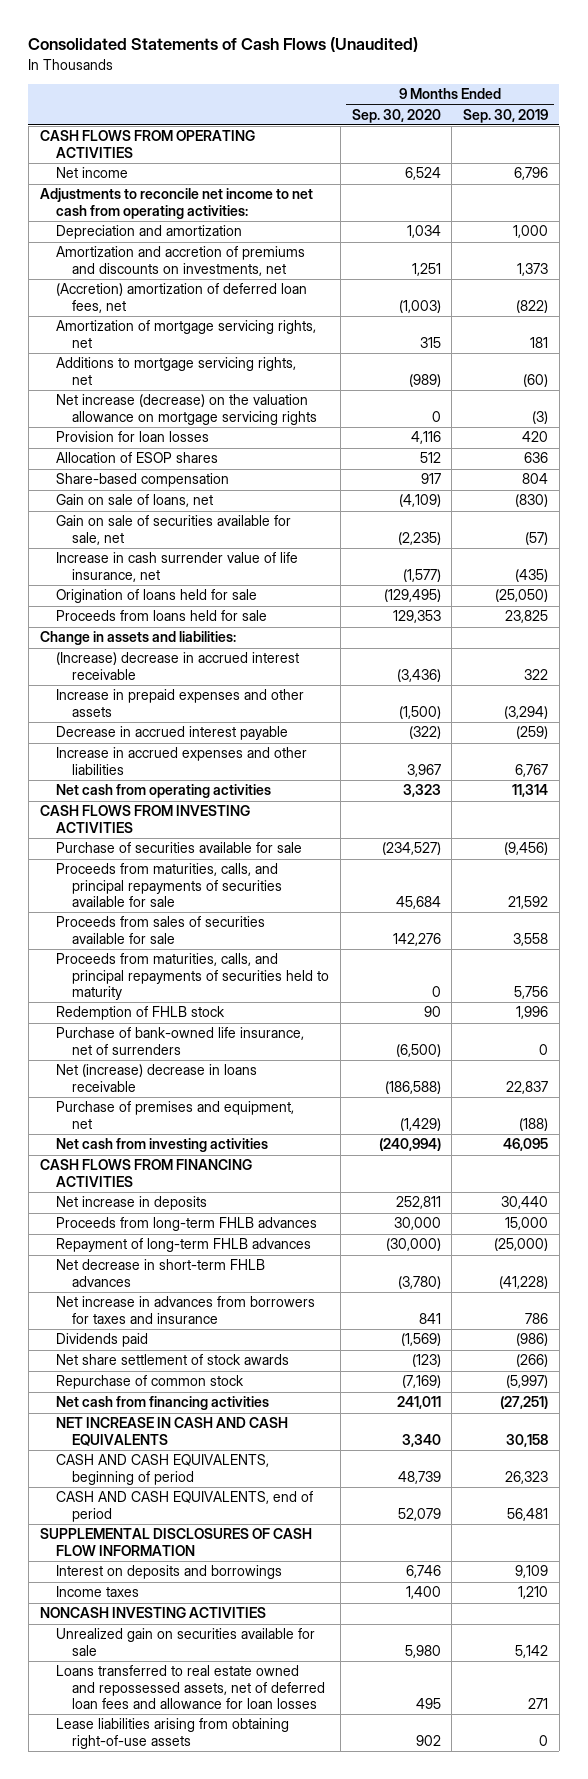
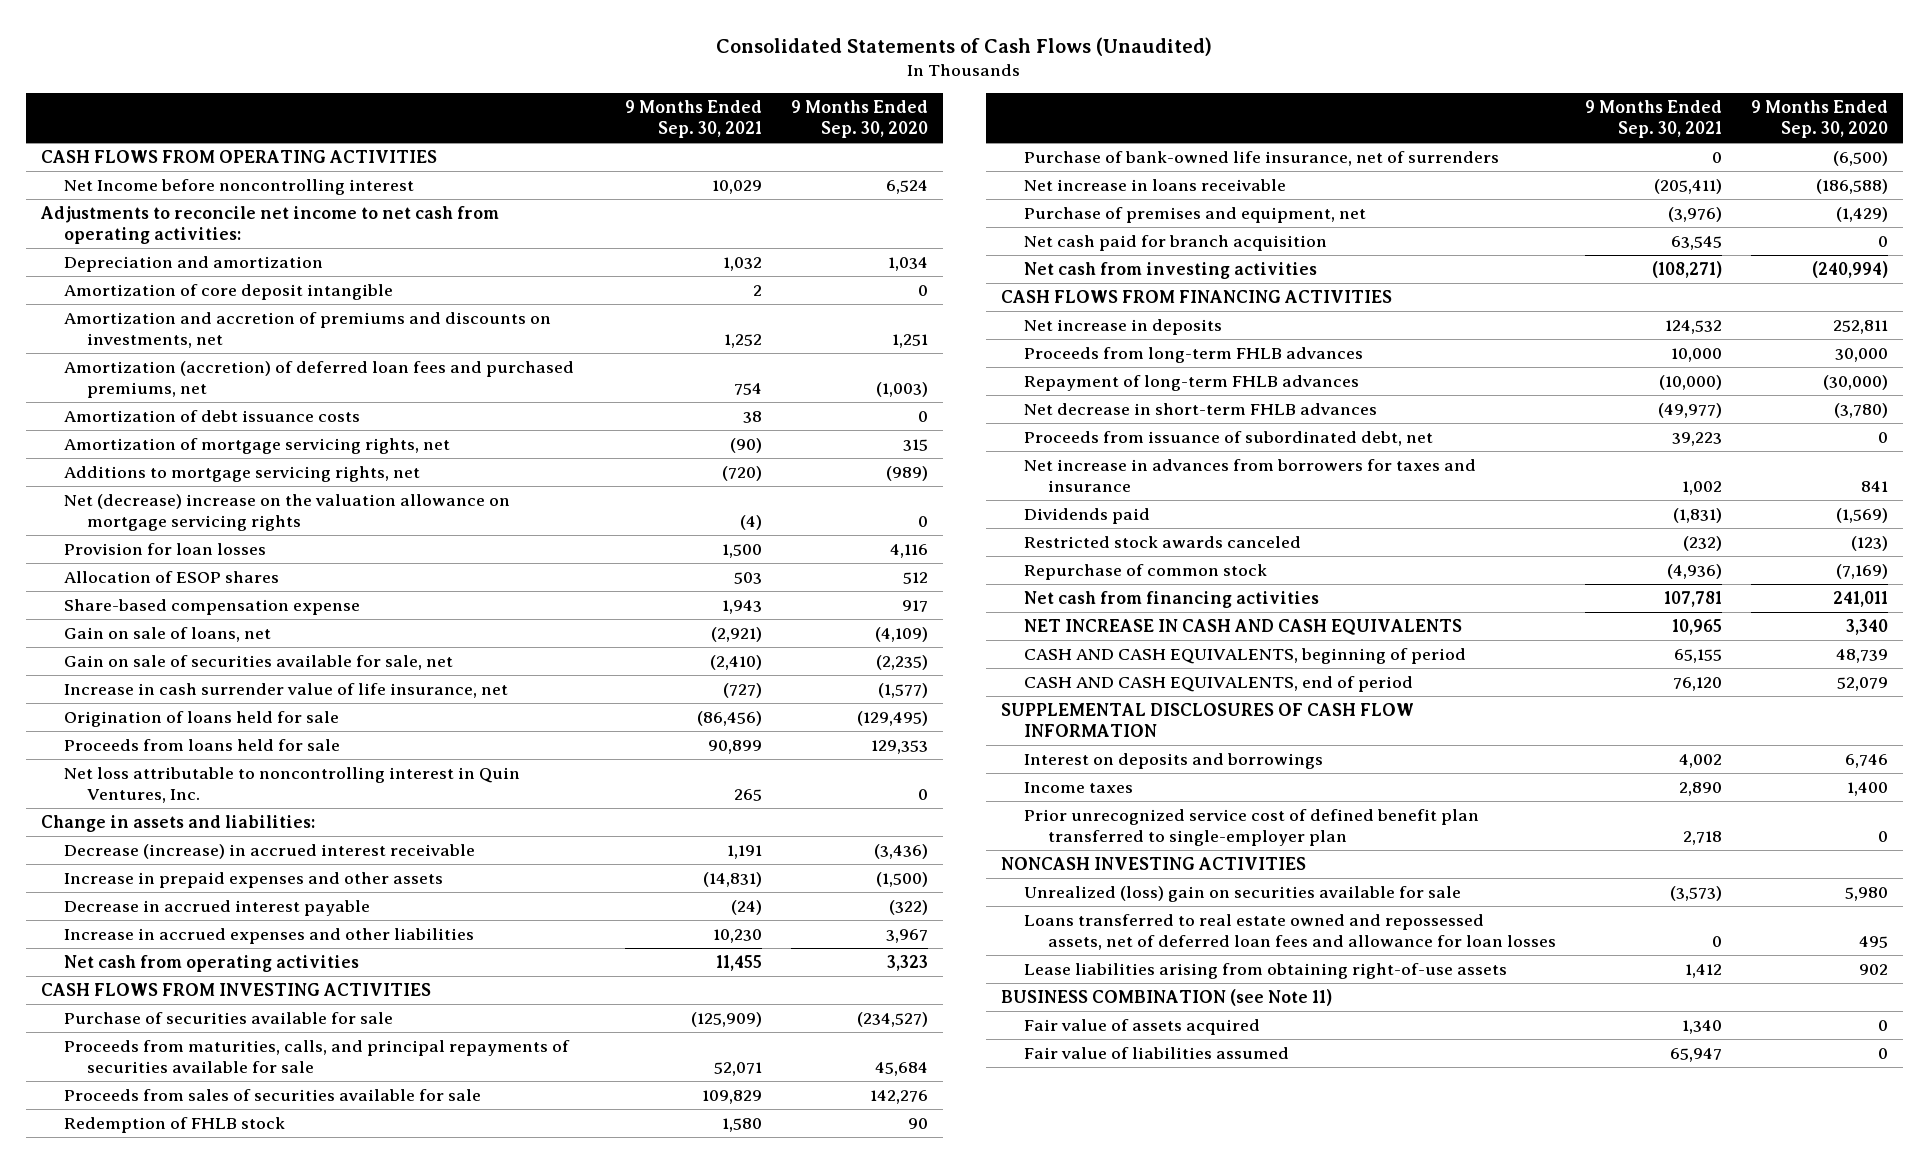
[463,108,549,123] Sep. 30, 2019 -> none
none -> [624,100,762,139] 9 Months Ended Sep. 30, 2021
[55,167,128,179] Net income -> [63,179,414,196] Net Income before noncontrolling interest
none -> [63,284,393,301] Amortization of core deposit intangible
[55,283,307,313] (Accretion) amortization of deferred loan fees, net -> [63,361,574,398] Amortization (accretion) of deferred loan fees and purchased premiums, net
none -> [63,410,360,423] Amortization of debt issuance costs
[55,394,317,425] Net increase (decrease) on the valuation allowance on mortgage servicing rights -> [63,494,510,531] Net (decrease) increase on the valuation allowance on mortgage servicing rights
[55,473,229,488] Share-based compensation -> [63,599,360,616] Share-based compensation expense
none -> [63,767,520,803] Net loss attributable to noncontrolling interest in Quin Ventures, Inc.
[55,652,299,680] (Increase) decrease in accrued interest receivable -> [63,844,475,860] Decrease (increase) in accrued interest receivable
[55,953,329,1001] Proceeds from maturities, calls, and principal repayments of securities held to maturity -> none
[55,1064,257,1092] Net (increase) decrease in loans receivable -> [1024,179,1287,192] Net increase in loans receivable
none -> [1024,235,1328,252] Net cash paid for branch acquisition
none -> [1024,431,1434,447] Proceeds from issuance of subordinated debt, net
[55,1354,289,1366] Net share settlement of stock awards -> [1024,536,1302,549] Restricted stock awards canceled
none -> [1024,809,1480,846] Prior unrecognized service cost of defined benefit plan transferred to single-employer plan
[55,1628,315,1656] Unrealized gain on securities available for sale -> [1024,886,1462,903] Unrealized (loss) gain on securities available for sale
none -> [1000,989,1332,1007] BUSINESS COMBINATION (see Note 11)
none -> [1024,1019,1261,1036] Fair value of assets acquired
none -> [1024,1047,1290,1060] Fair value of liabilities assumed

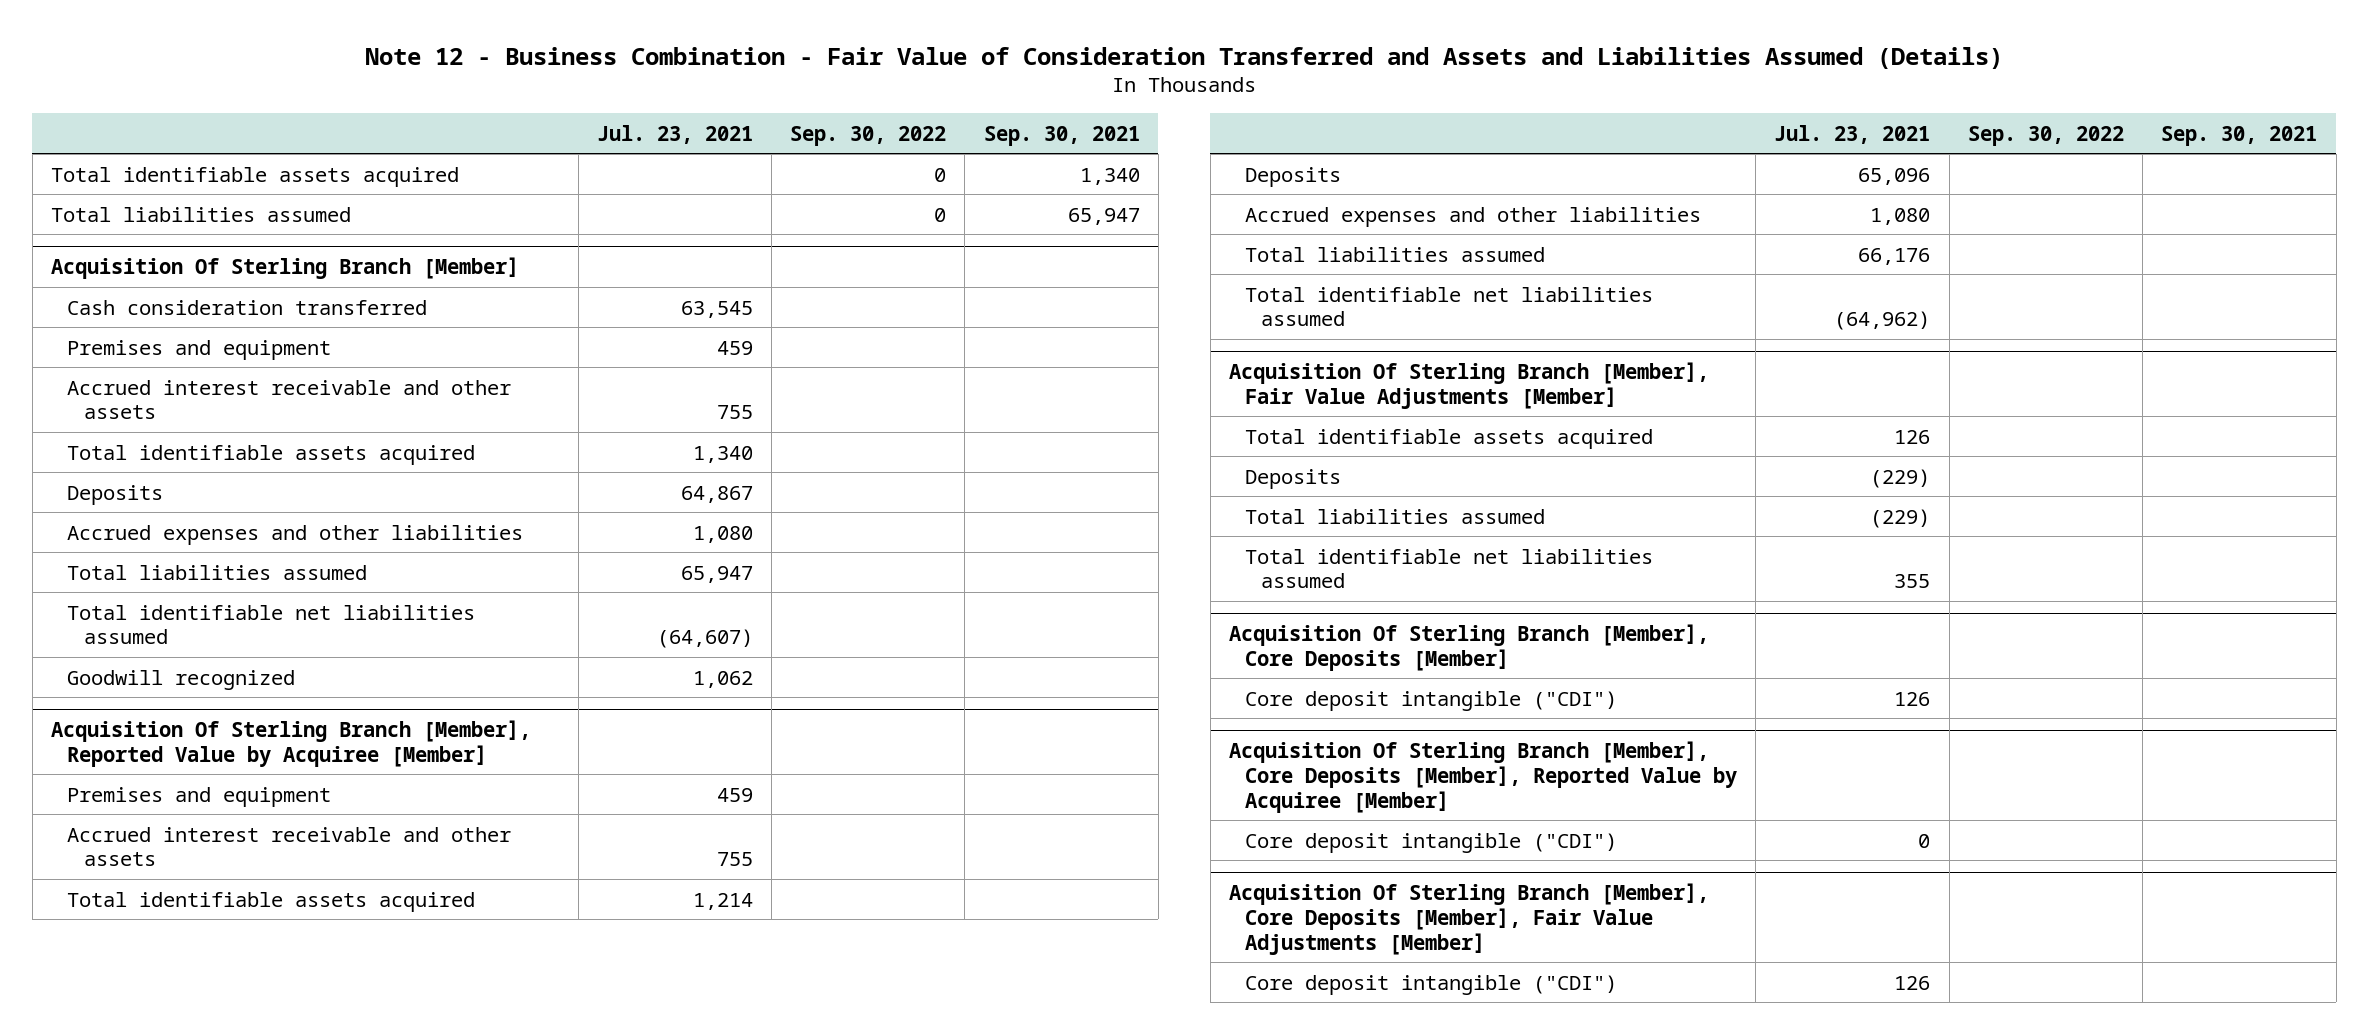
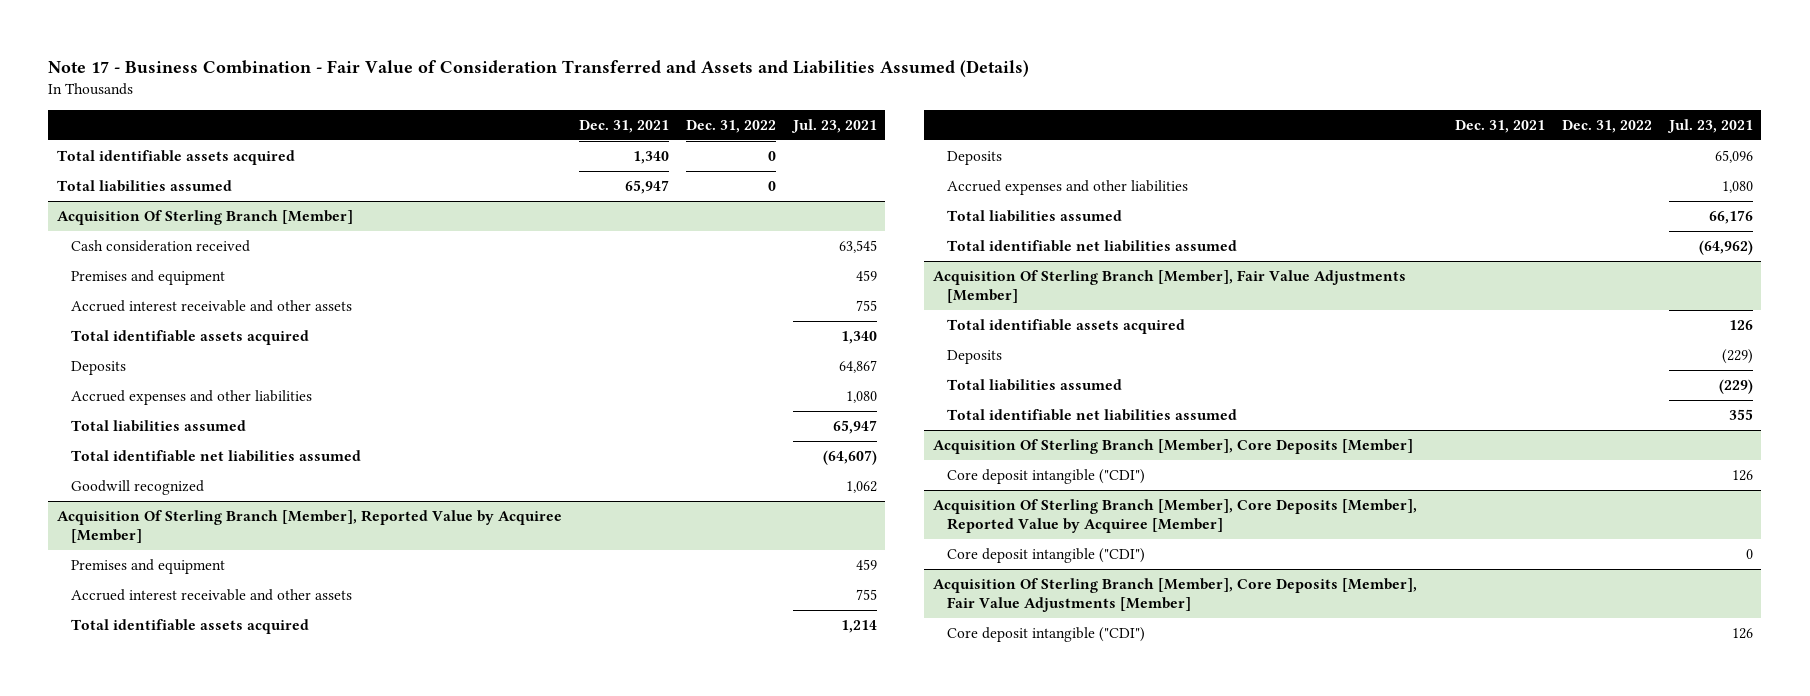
[365,46,2004,69] Note 12 - Business Combination - Fair Value of Consideration Transferred and Assets and Liabilities Assumed (Details) -> [48,59,1030,77] Note 17 - Business Combination - Fair Value of Consideration Transferred and Assets and Liabilities Assumed (Details)
[790,125,947,146] Sep. 30, 2022 -> none
[983,125,1140,146] Sep. 30, 2021 -> none
none -> [578,119,669,133] Dec. 31, 2021
none -> [685,119,776,133] Dec. 31, 2022
[67,299,428,315] Cash consideration transferred -> [71,240,251,253] Cash consideration received

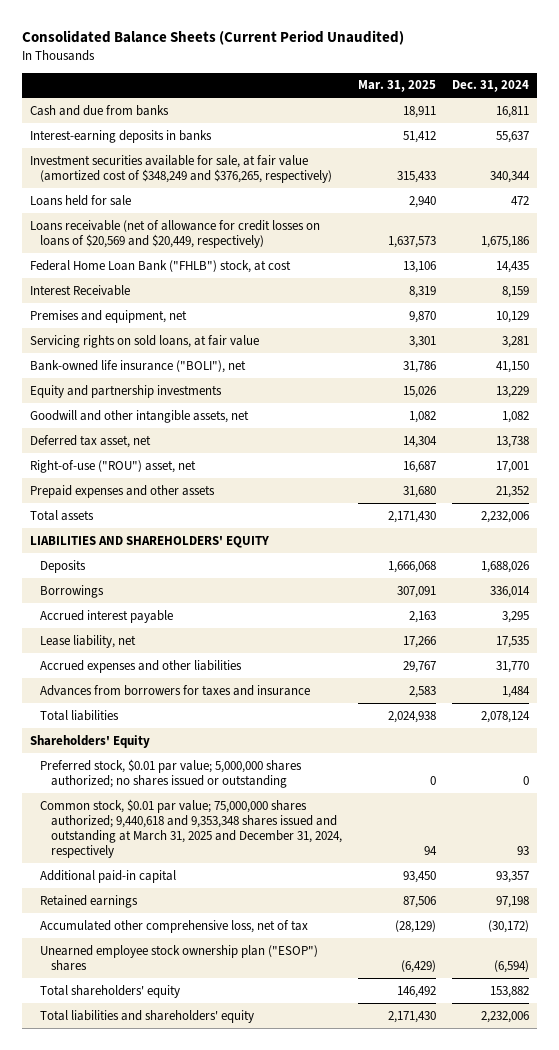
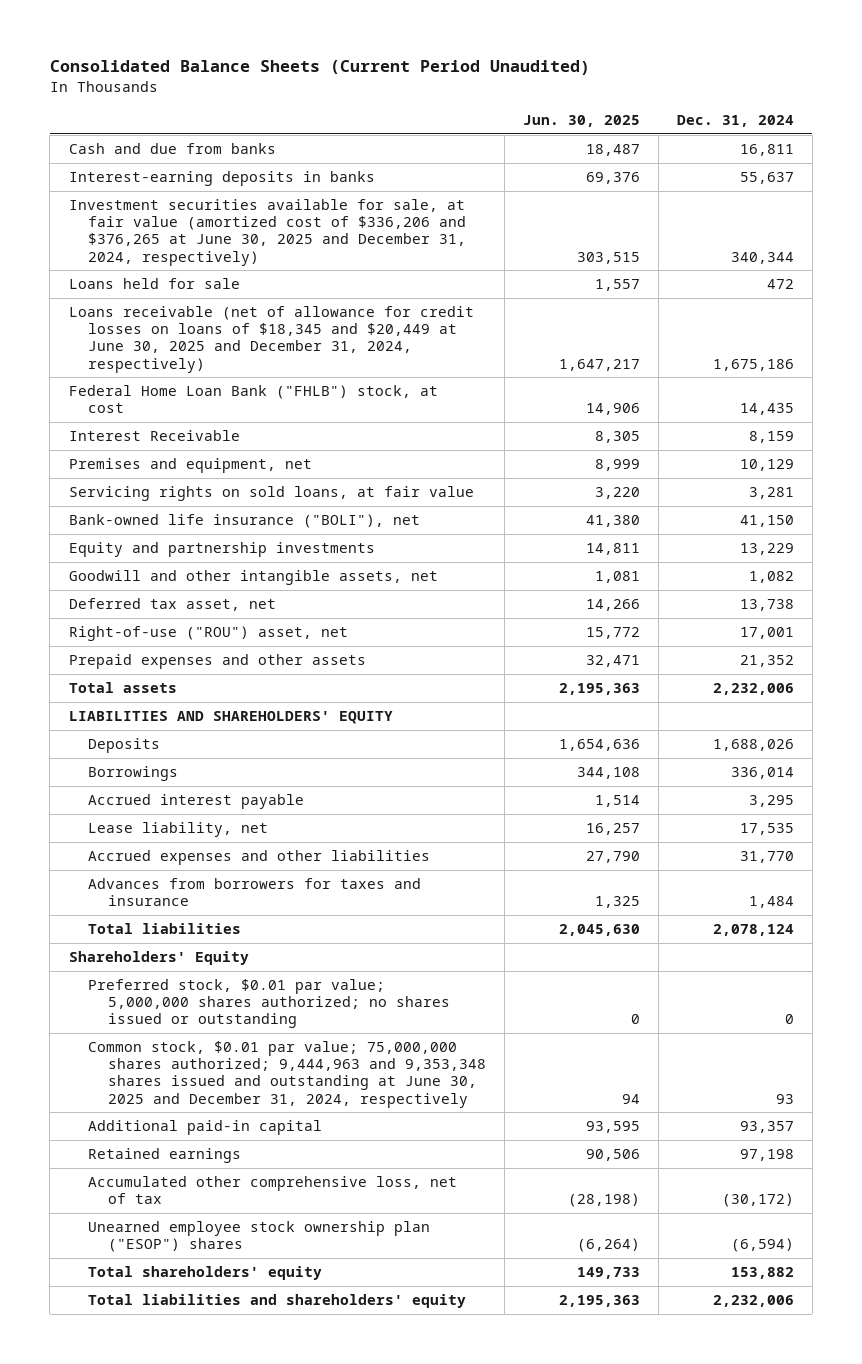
[357,80,436,93] Mar. 31, 2025 -> none
none -> [522,115,640,128] Jun. 30, 2025
[30,154,333,183] Investment securities available for sale, at fair value (amortized cost of $348,249 and $376,265, respectively) -> [68,198,467,266] Investment securities available for sale, at fair value (amortized cost of $336,206 and $376,265 at June 30, 2025 and December 31, 2024, respectively)
[30,219,321,248] Loans receivable (net of allowance for credit losses on loans of $20,569 and $20,449, respectively) -> [68,305,474,373] Loans receivable (net of allowance for credit losses on loans of $18,345 and $20,449 at June 30, 2025 and December 31, 2024, respectively)
[40,798,342,859] Common stock, $0.01 par value; 75,000,000 shares authorized; 9,440,618 and 9,353,348 shares issued and outstanding at March 31, 2025 and December 31, 2024, respectively -> [88,1040,486,1108] Common stock, $0.01 par value; 75,000,000 shares authorized; 9,444,963 and 9,353,348 shares issued and outstanding at June 30, 2025 and December 31, 2024, respectively

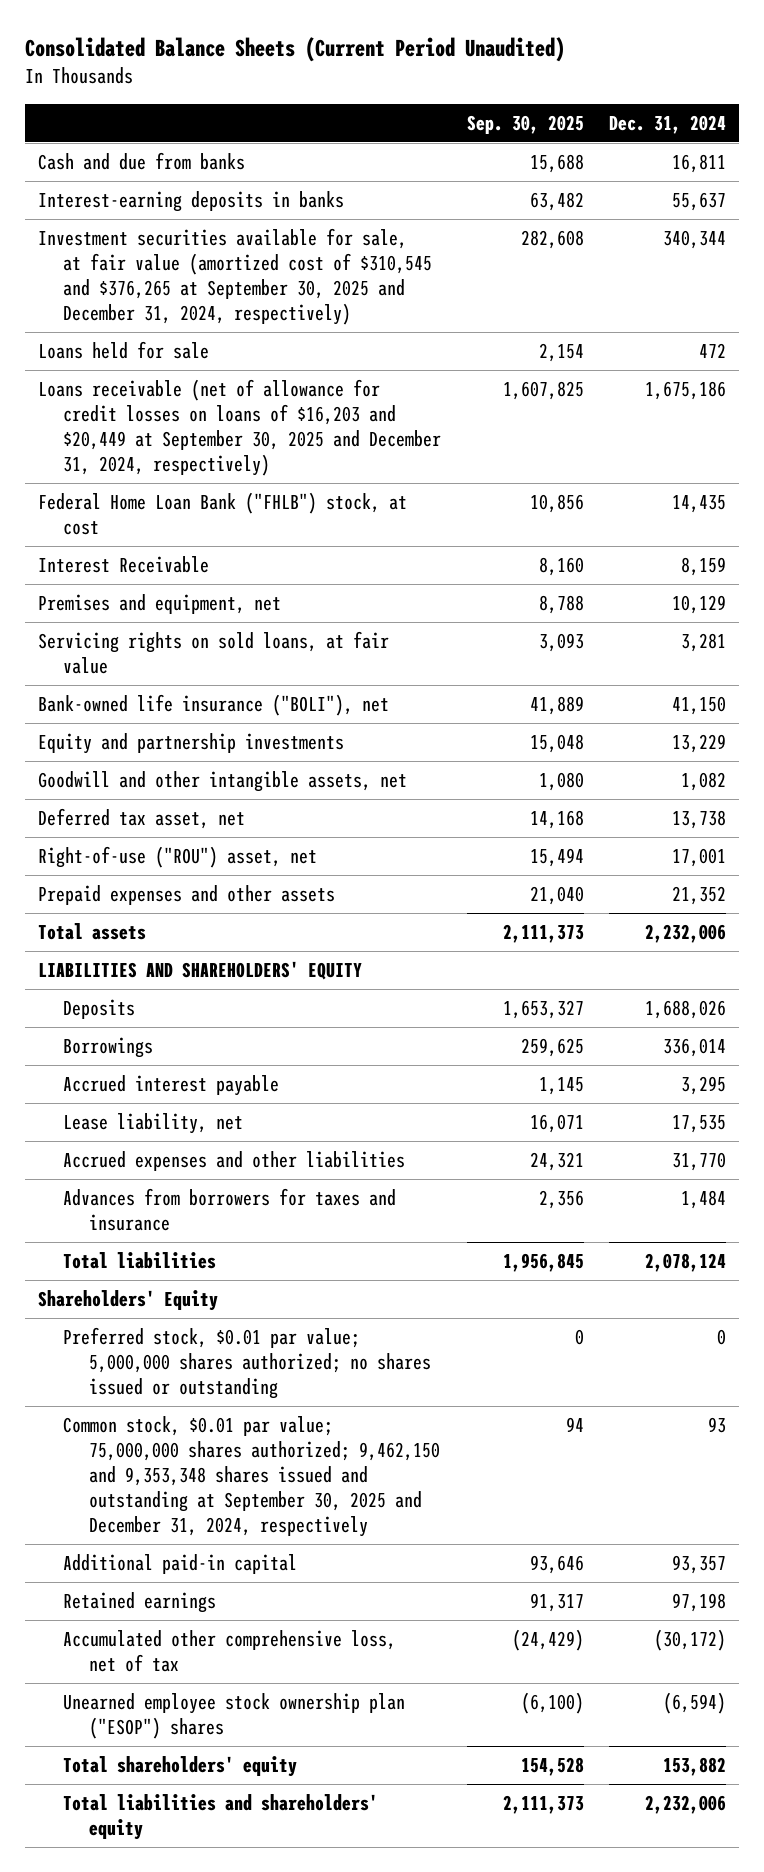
[522,115,640,128] Jun. 30, 2025 -> none
none -> [466,114,584,134] Sep. 30, 2025
[68,198,467,266] Investment securities available for sale, at fair value (amortized cost of $336,206 and $376,265 at June 30, 2025 and December 31, 2024, respectively) -> [37,228,433,325] Investment securities available for sale, at fair value (amortized cost of $310,545 and $376,265 at September 30, 2025 and December 31, 2024, respectively)
[68,305,474,373] Loans receivable (net of allowance for credit losses on loans of $18,345 and $20,449 at June 30, 2025 and December 31, 2024, respectively) -> [37,379,442,476] Loans receivable (net of allowance for credit losses on loans of $16,203 and $20,449 at September 30, 2025 and December 31, 2024, respectively)
[88,1040,486,1108] Common stock, $0.01 par value; 75,000,000 shares authorized; 9,444,963 and 9,353,348 shares issued and outstanding at June 30, 2025 and December 31, 2024, respectively -> [63,1416,440,1537] Common stock, $0.01 par value; 75,000,000 shares authorized; 9,462,150 and 9,353,348 shares issued and outstanding at September 30, 2025 and December 31, 2024, respectively

